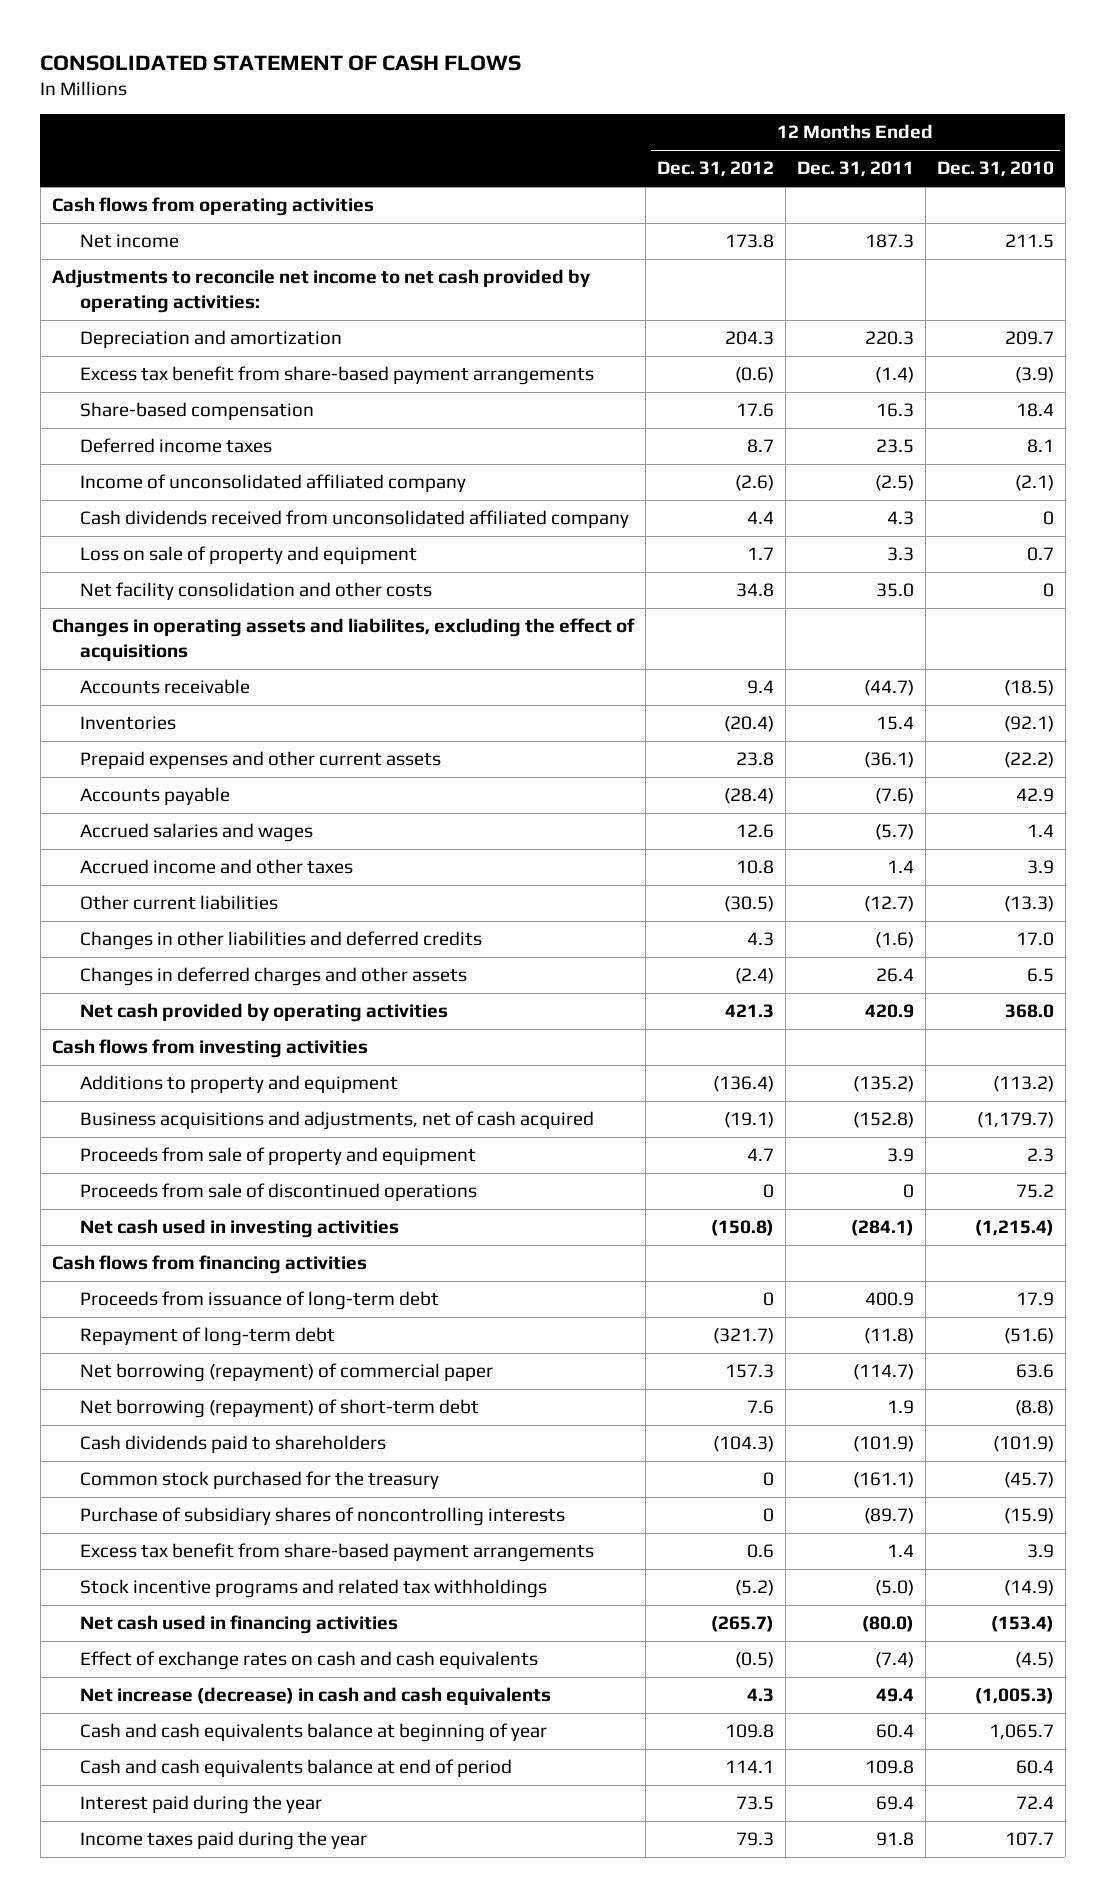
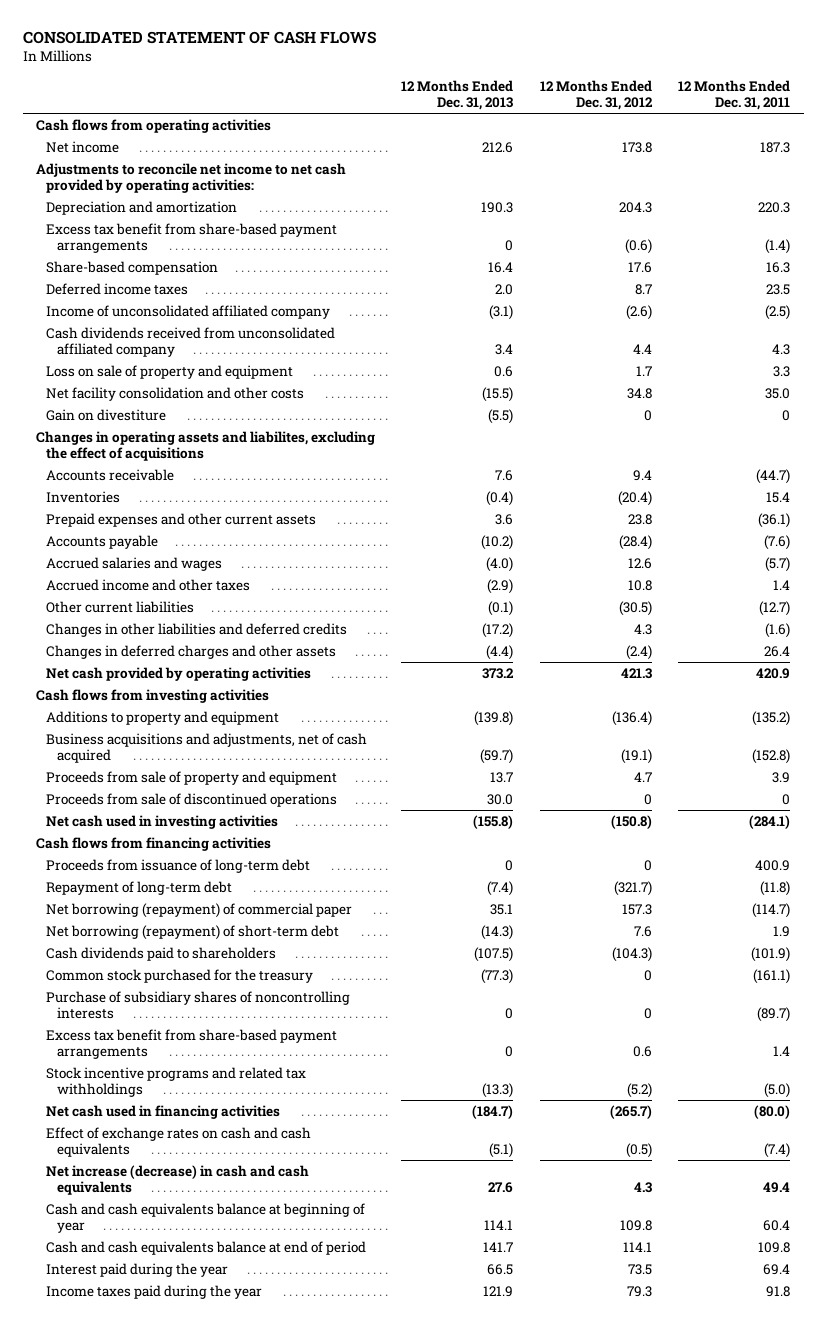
[936,161,1054,178] Dec. 31, 2010 -> none
none -> [401,79,514,111] 12 Months Ended Dec. 31, 2013
none -> [46,408,167,421] Gain on divestiture

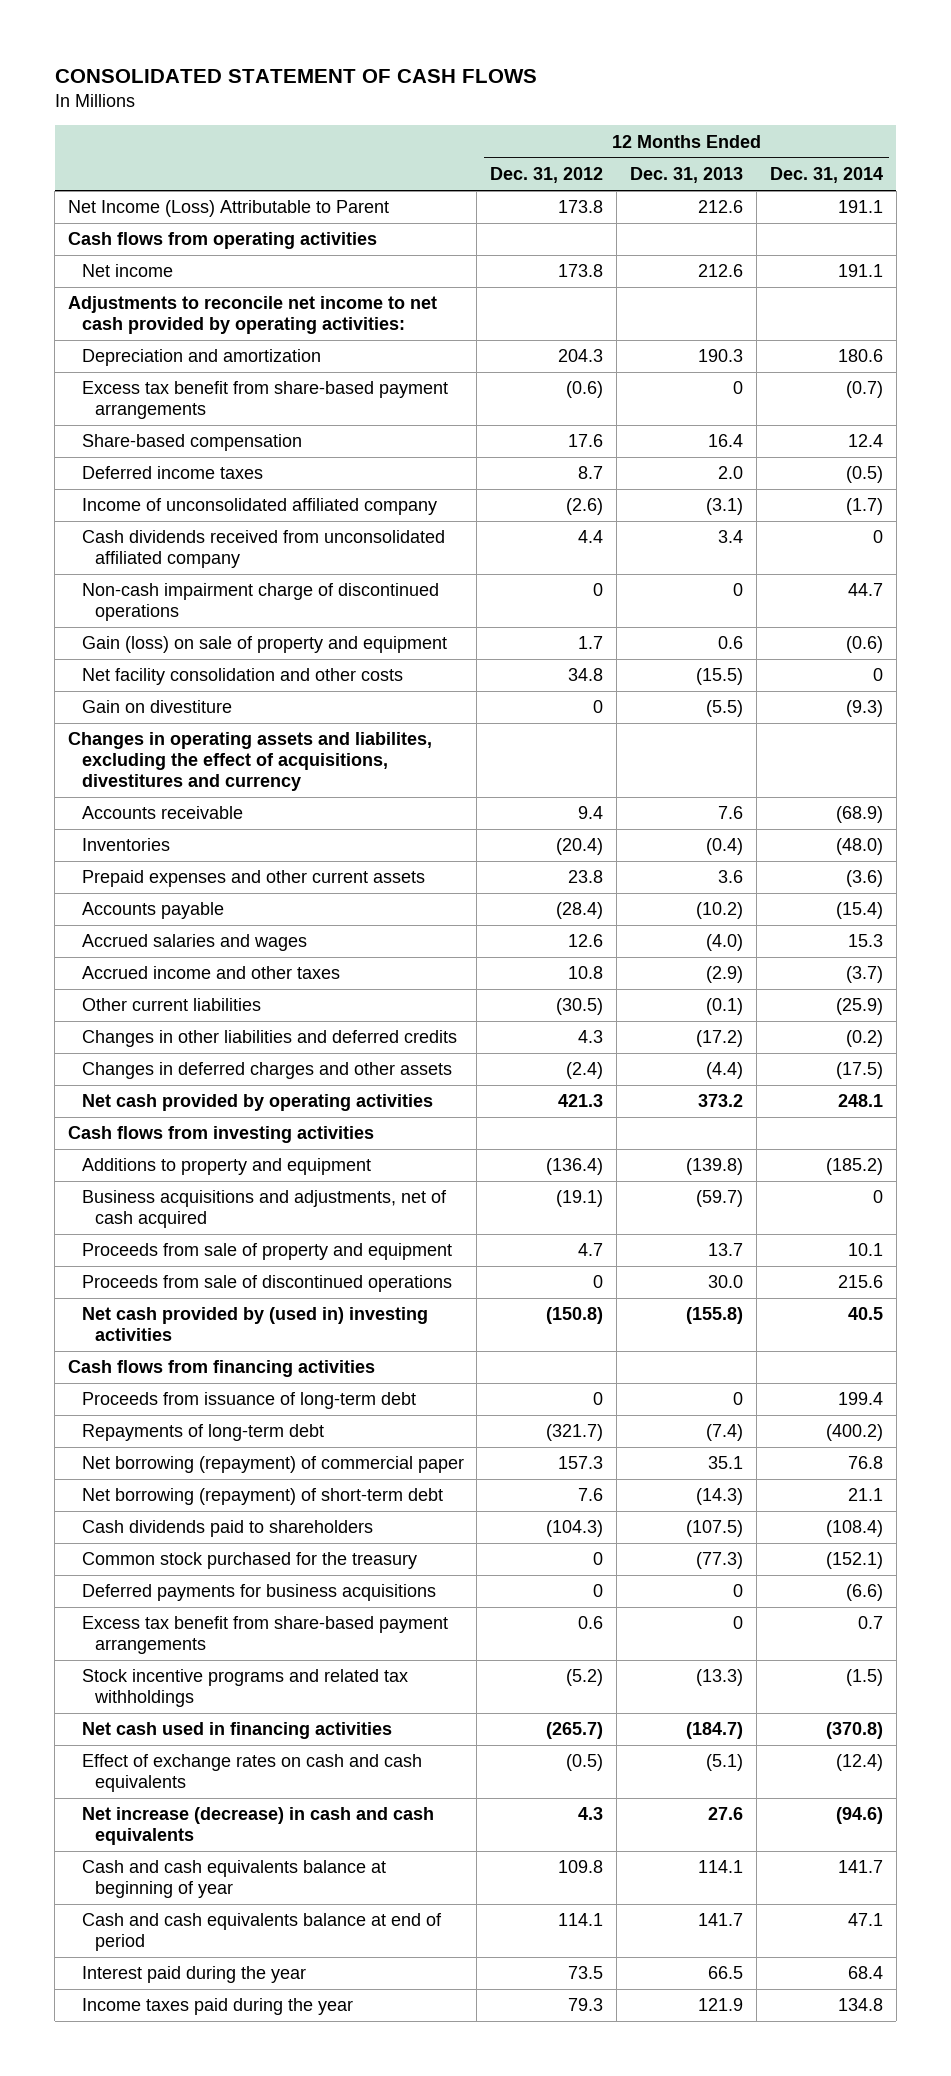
[678,79,791,111] 12 Months Ended Dec. 31, 2011 -> none
none -> [769,167,883,184] Dec. 31, 2014
none -> [68,200,390,218] Net Income (Loss) Attributable to Parent
none -> [81,583,439,622] Non-cash impairment charge of discontinued operations
[46,364,294,379] Loss on sale of property and equipment -> [81,636,447,654] Gain (loss) on sale of property and equipment
[35,430,375,462] Changes in operating assets and liabilites, excluding the effect of acquisitions -> [68,732,433,791] Changes in operating assets and liabilites, excluding the effect of acquisitions, divestitures and currency
[46,814,279,829] Net cash used in investing activities -> [81,1307,428,1342] Net cash provided by (used in) investing activities
[46,880,233,895] Repayment of long-term debt -> [81,1424,324,1442] Repayments of long-term debt
[46,990,351,1020] Purchase of subsidiary shares of noncontrolling interests -> none
none -> [81,1584,436,1602] Deferred payments for business acquisitions

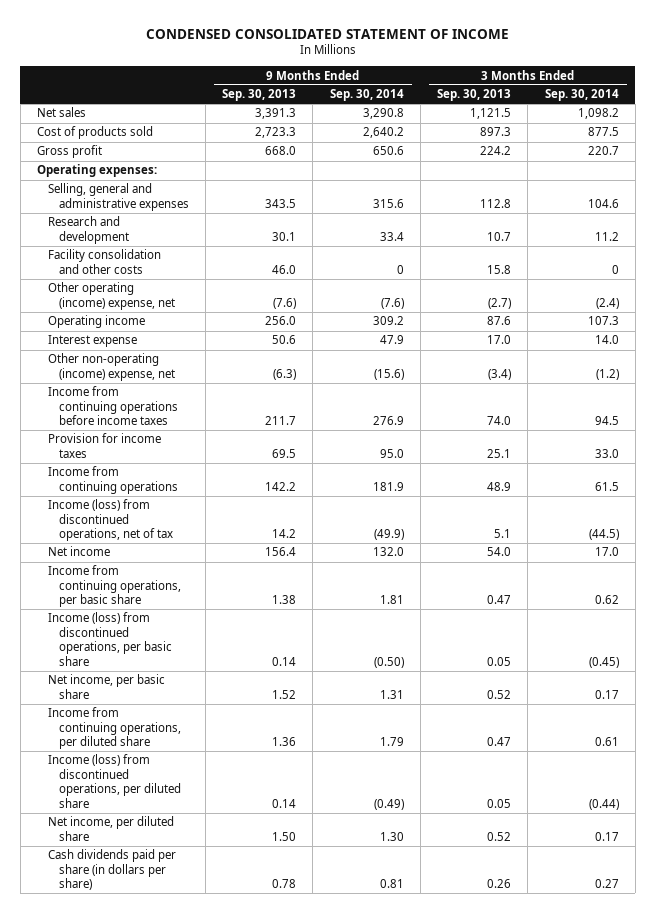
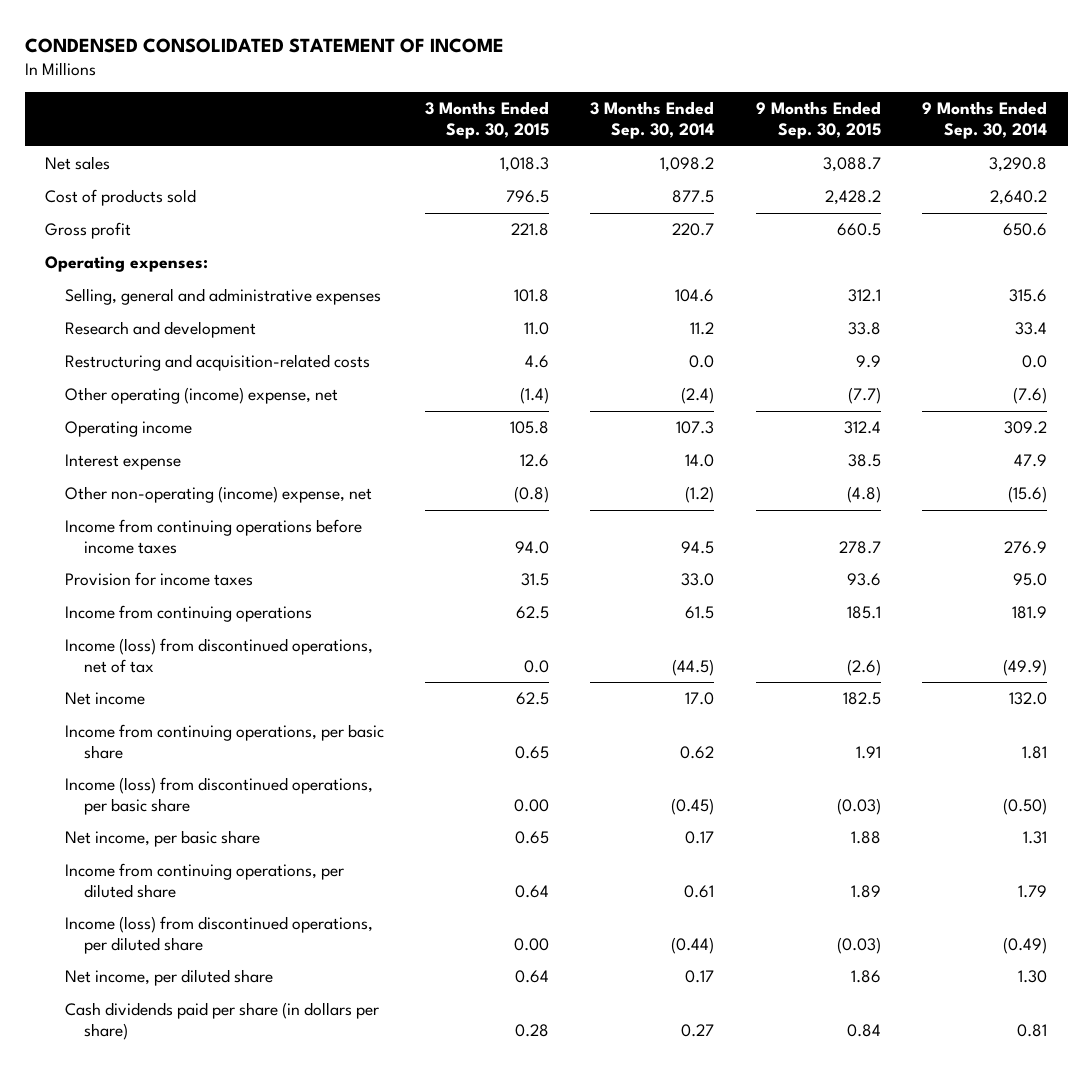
[222,89,297,102] Sep. 30, 2013 -> none
[437,89,512,102] Sep. 30, 2013 -> none
none -> [425,101,550,139] 3 Months Ended Sep. 30, 2015
none -> [755,101,881,139] 9 Months Ended Sep. 30, 2015
[47,249,161,274] Facility consolidation and other costs -> [64,354,370,372] Restructuring and acquisition-related costs
[396,264,404,274] 0 -> [1021,355,1047,369] 0.0
[611,264,619,274] 0 -> [689,355,715,369] 0.0

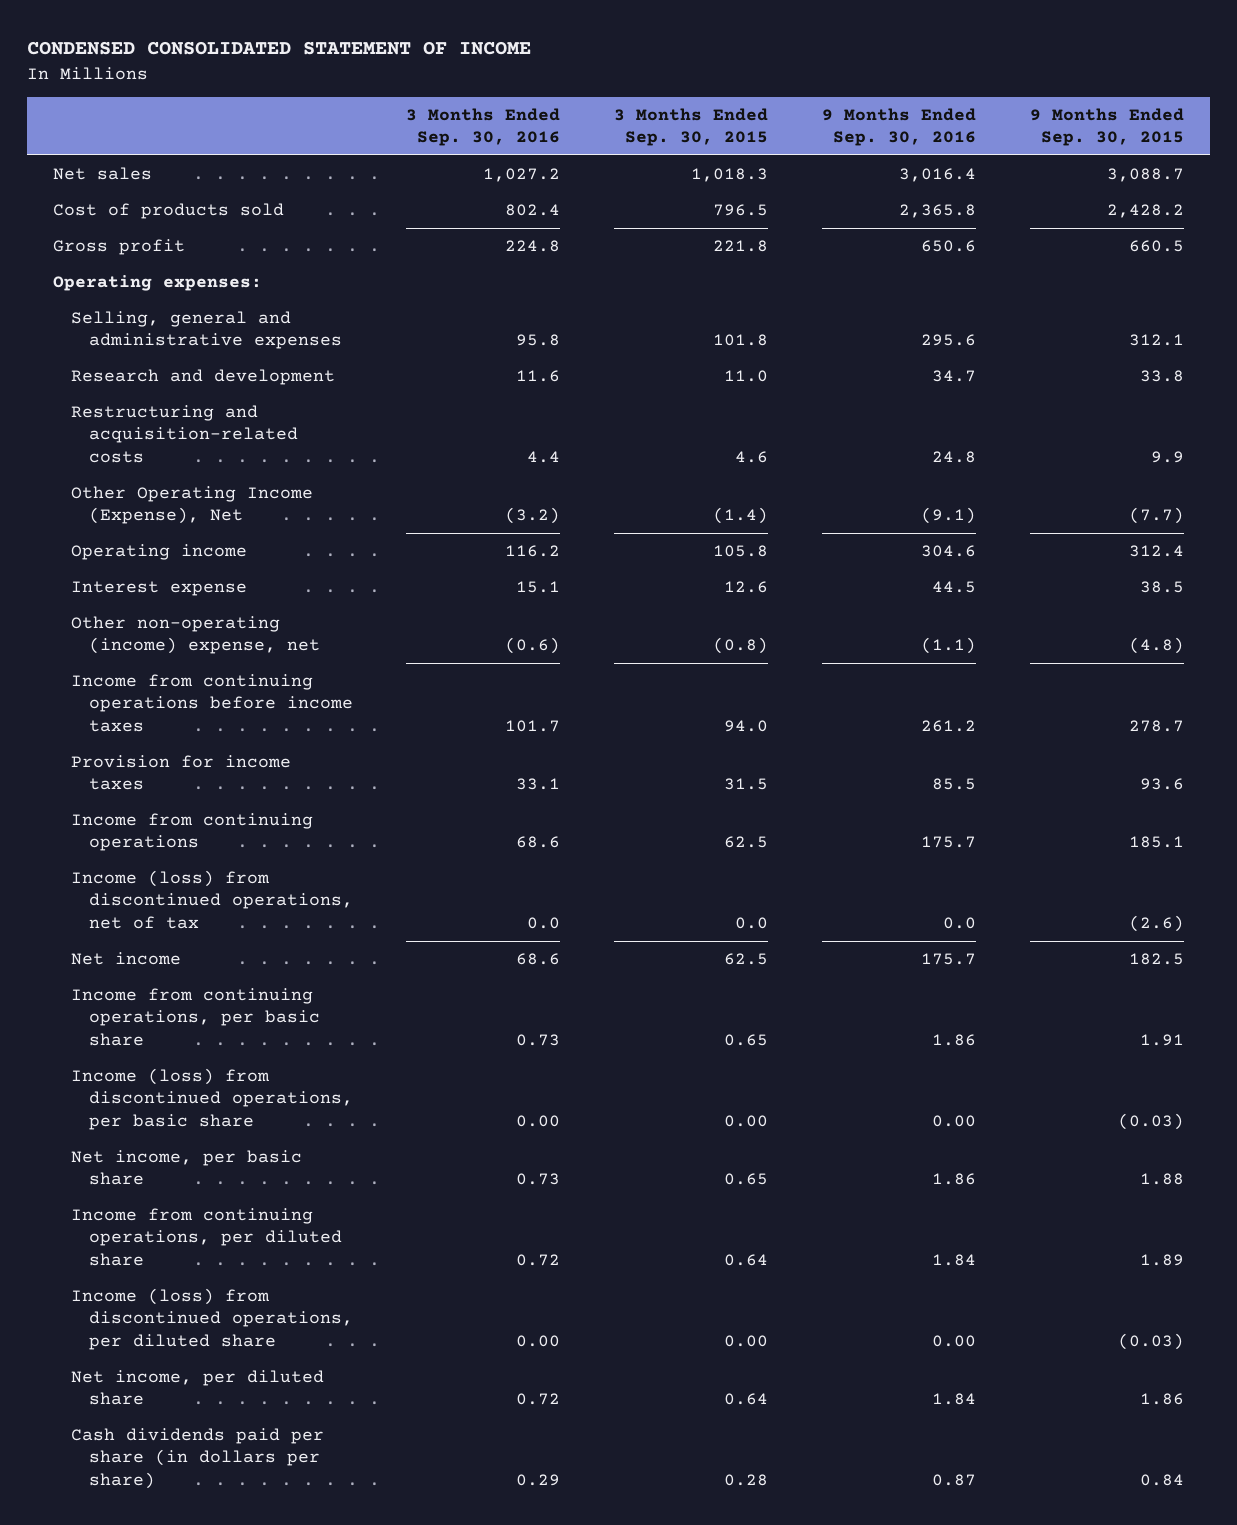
[590,101,715,139] 3 Months Ended Sep. 30, 2014 -> none
[921,101,1047,139] 9 Months Ended Sep. 30, 2014 -> none
none -> [406,107,561,147] 3 Months Ended Sep. 30, 2016
none -> [821,107,976,147] 9 Months Ended Sep. 30, 2016
[64,387,338,405] Other operating (income) expense, net -> [71,486,314,525] Other Operating Income (Expense), Net

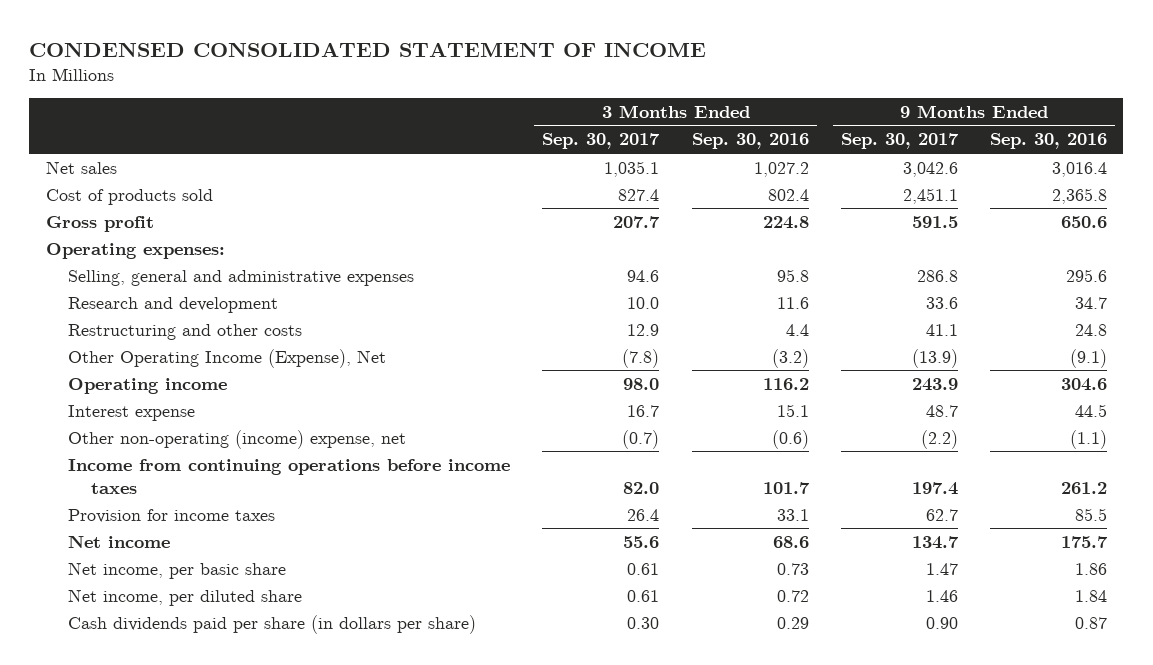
[614,107,769,147] 3 Months Ended Sep. 30, 2015 -> none
[1029,107,1184,147] 9 Months Ended Sep. 30, 2015 -> none
none -> [542,133,661,150] Sep. 30, 2017
none -> [841,133,960,150] Sep. 30, 2017
[71,405,298,463] Restructuring and acquisition-related costs -> [68,323,303,340] Restructuring and other costs
[71,813,314,852] Income from continuing operations -> none
[71,870,353,929] Income (loss) from discontinued operations, net of tax -> none
[71,988,320,1046] Income from continuing operations, per basic share -> none
[71,1068,353,1130] Income (loss) from discontinued operations, per basic share -> none
[71,1208,342,1266] Income from continuing operations, per diluted share -> none
[71,1288,353,1350] Income (loss) from discontinued operations, per diluted share -> none

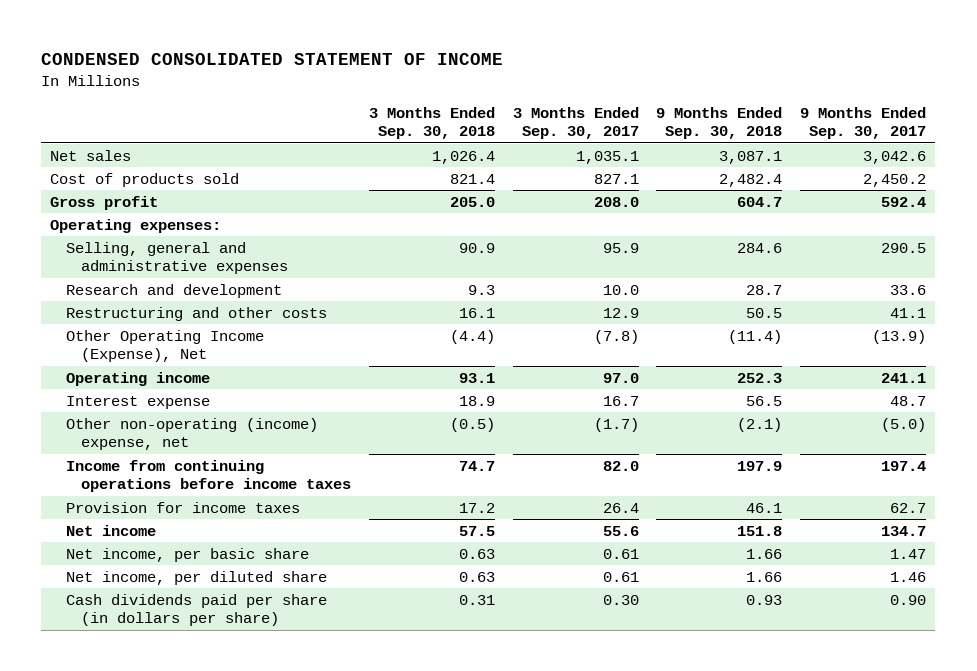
[691,133,809,150] Sep. 30, 2016 -> none
[990,133,1108,150] Sep. 30, 2016 -> none
none -> [368,106,495,140] 3 Months Ended Sep. 30, 2018
none -> [656,106,783,140] 9 Months Ended Sep. 30, 2018
[618,188,660,201] 827.4 -> [593,173,639,184] 827.1
[903,187,959,204] 2,451.1 -> [863,173,927,187] 2,450.2
[613,215,661,228] 207.7 -> [593,196,639,207] 208.0
[912,215,959,228] 591.5 -> [881,196,927,207] 592.4
[627,269,660,282] 94.6 -> [602,242,639,253] 95.9
[917,269,959,282] 286.8 -> [881,242,927,253] 290.5
[623,377,660,390] 98.0 -> [602,372,639,383] 97.0
[912,377,959,391] 243.9 -> [881,372,927,383] 241.1
[622,429,660,449] (0.7) -> [593,417,639,432] (1.7)
[921,429,959,449] (2.2) -> [881,417,927,432] (5.0)

